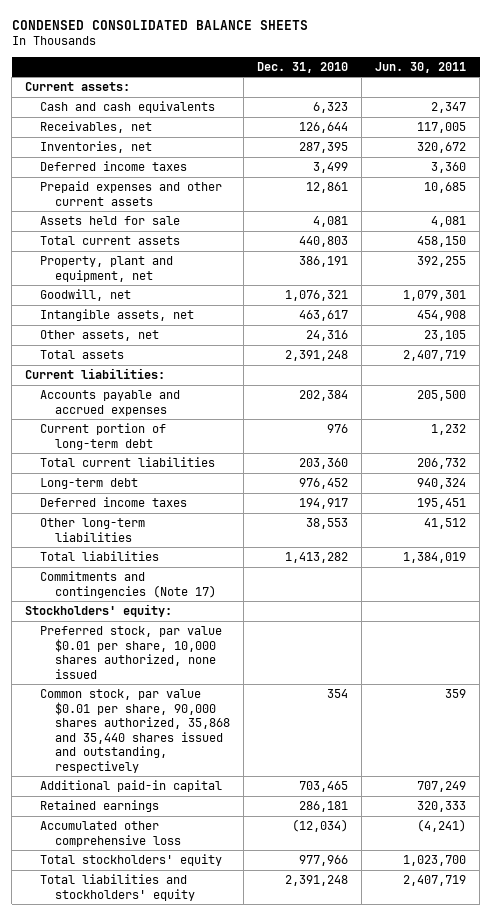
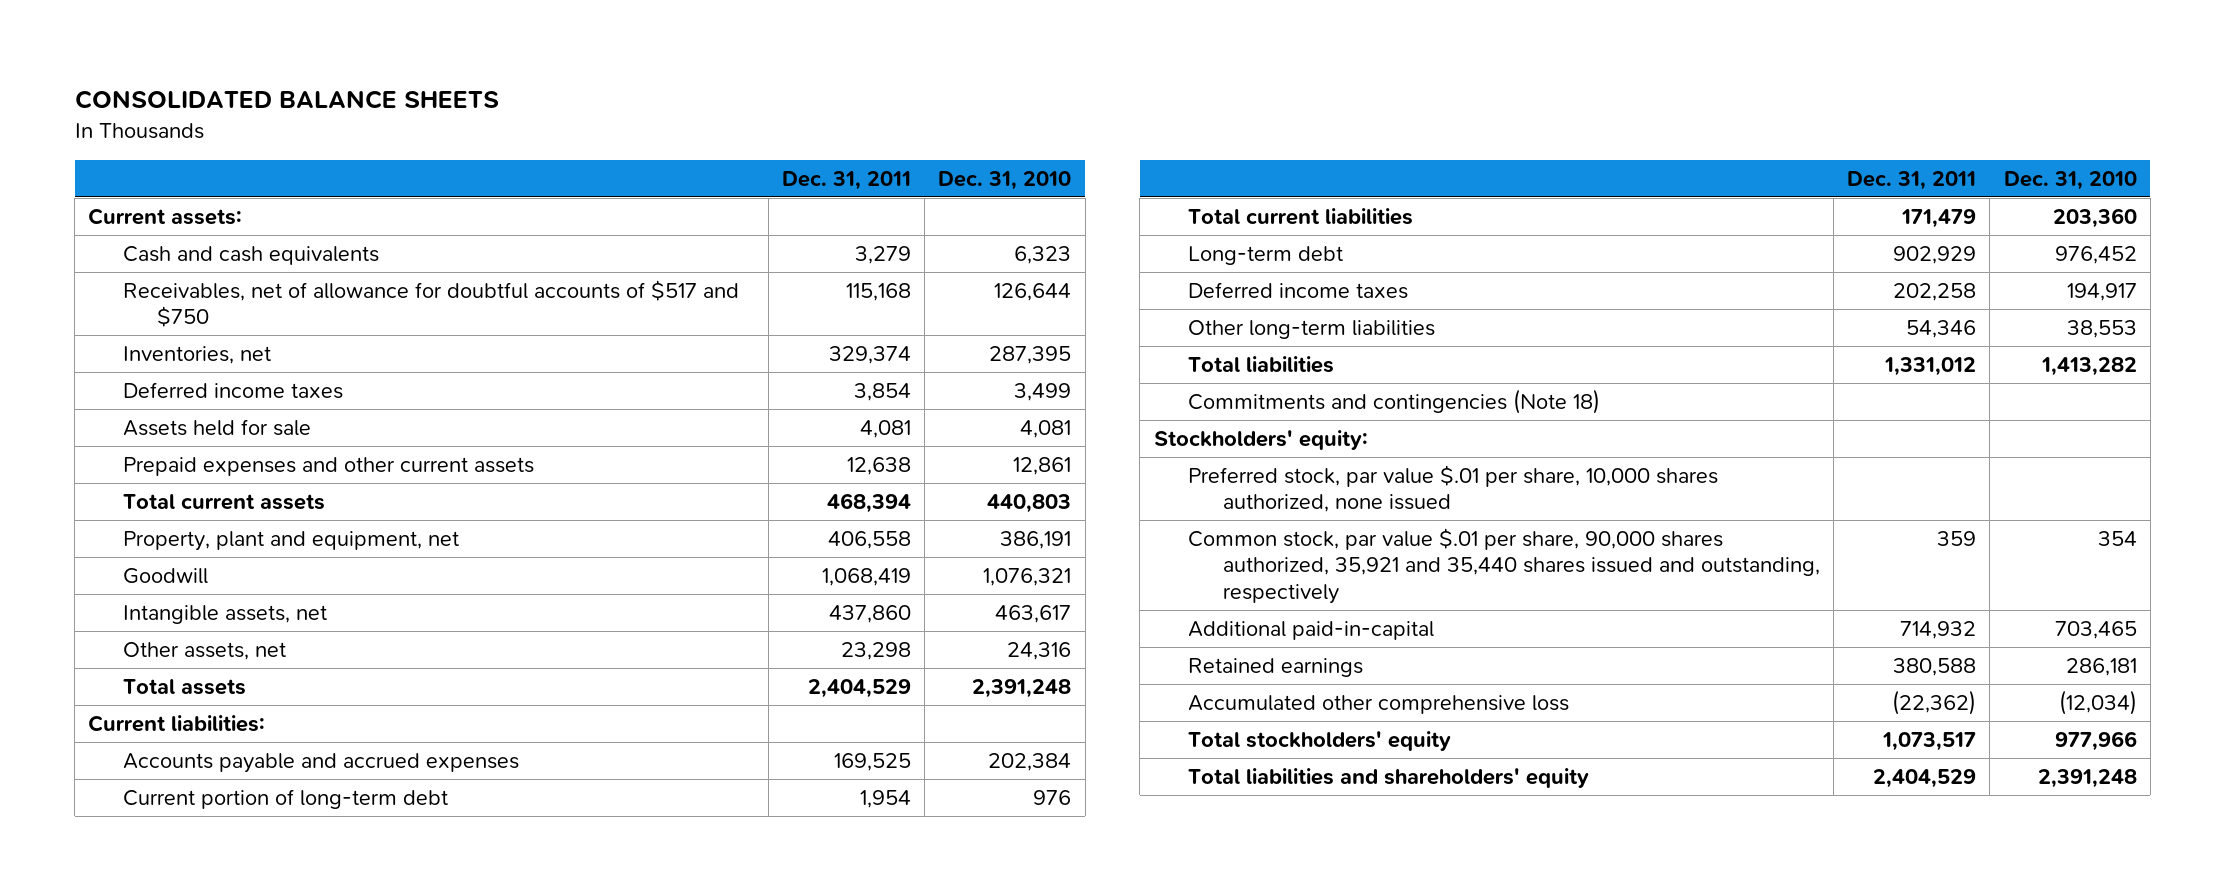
[11,19,308,30] CONDENSED CONSOLIDATED BALANCE SHEETS -> [74,90,499,110] CONSOLIDATED BALANCE SHEETS
[375,61,467,73] Jun. 30, 2011 -> none
none -> [781,170,911,190] Dec. 31, 2011
[39,121,152,134] Receivables, net -> [122,279,739,328] Receivables, net of allowance for doubtful accounts of $517 and $750
[39,181,222,206] Prepaid expenses and other current assets -> [122,456,534,476] Prepaid expenses and other current assets
[39,289,131,302] Goodwill, net -> [122,567,208,584] Goodwill
[39,571,216,598] Commitments and contingencies (Note 17) -> [1188,388,1601,414] Commitments and contingencies (Note 18)
[39,626,222,679] Preferred stock, par value $0.01 per share, 10,000 shares authorized, none issued -> [1188,464,1719,513] Preferred stock, par value $.01 per share, 10,000 shares authorized, none issued
[39,689,230,773] Common stock, par value $0.01 per share, 90,000 shares authorized, 35,868 and 35,440 shares issued and outstanding, respectively -> [1188,527,1820,604] Common stock, par value $.01 per share, 90,000 shares authorized, 35,921 and 35,440 shares issued and outstanding, respectively
[39,780,222,793] Additional paid-in capital -> [1188,620,1435,640] Additional paid-in-capital
[39,874,195,901] Total liabilities and stockholders' equity -> [1188,767,1590,788] Total liabilities and shareholders' equity

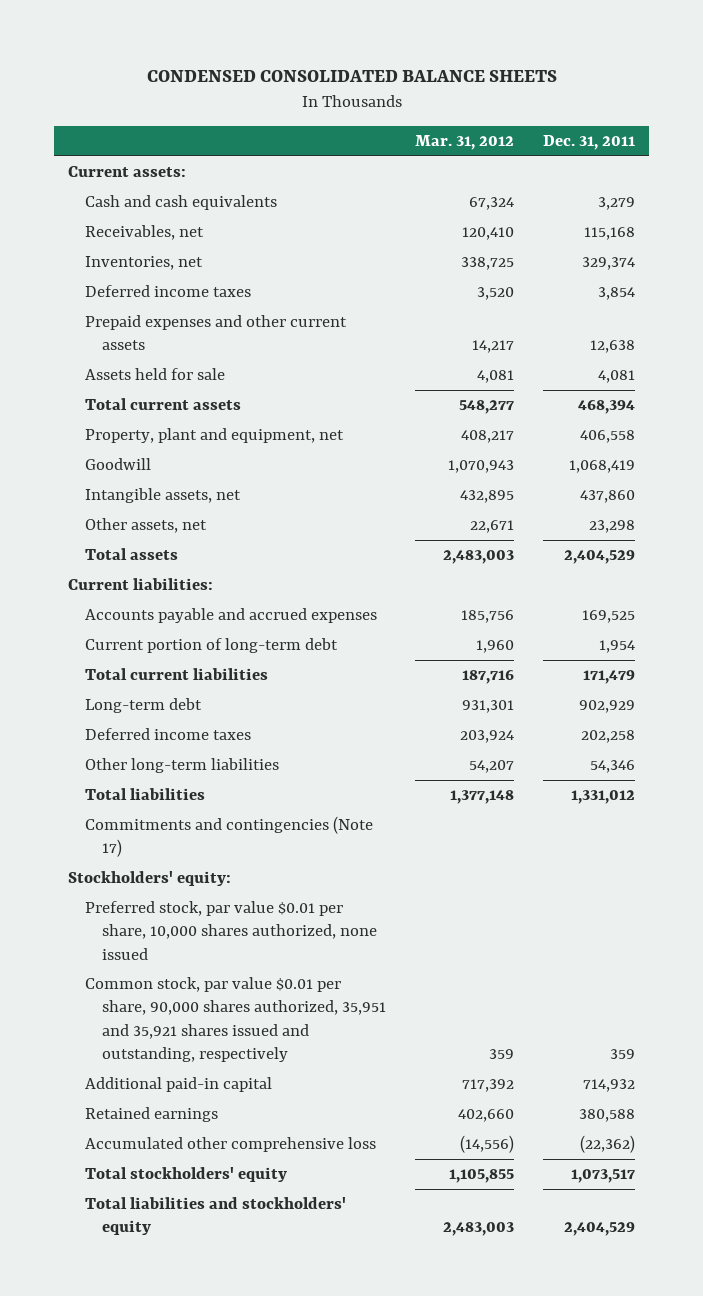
[74,90,499,110] CONSOLIDATED BALANCE SHEETS -> [146,70,557,83] CONDENSED CONSOLIDATED BALANCE SHEETS
[938,170,1072,190] Dec. 31, 2010 -> none
none -> [414,135,514,151] Mar. 31, 2012
[122,279,739,328] Receivables, net of allowance for doubtful accounts of $517 and $750 -> [85,225,205,241] Receivables, net
[122,418,311,436] Assets held for sale -> [85,368,226,381] Assets held for sale
[1188,388,1601,414] Commitments and contingencies (Note 18) -> [85,816,374,858] Commitments and contingencies (Note 17)
[1188,464,1719,513] Preferred stock, par value $.01 per share, 10,000 shares authorized, none issued -> [85,901,377,960] Preferred stock, par value $0.01 per share, 10,000 shares authorized, none issued
[1188,527,1820,604] Common stock, par value $.01 per share, 90,000 shares authorized, 35,921 and 35,440 shares issued and outstanding, respectively -> [85,977,386,1062] Common stock, par value $0.01 per share, 90,000 shares authorized, 35,951 and 35,921 shares issued and outstanding, respectively
[1188,620,1435,640] Additional paid-in-capital -> [85,1077,273,1093] Additional paid-in capital
[1188,767,1590,788] Total liabilities and shareholders' equity -> [85,1197,347,1236] Total liabilities and stockholders' equity

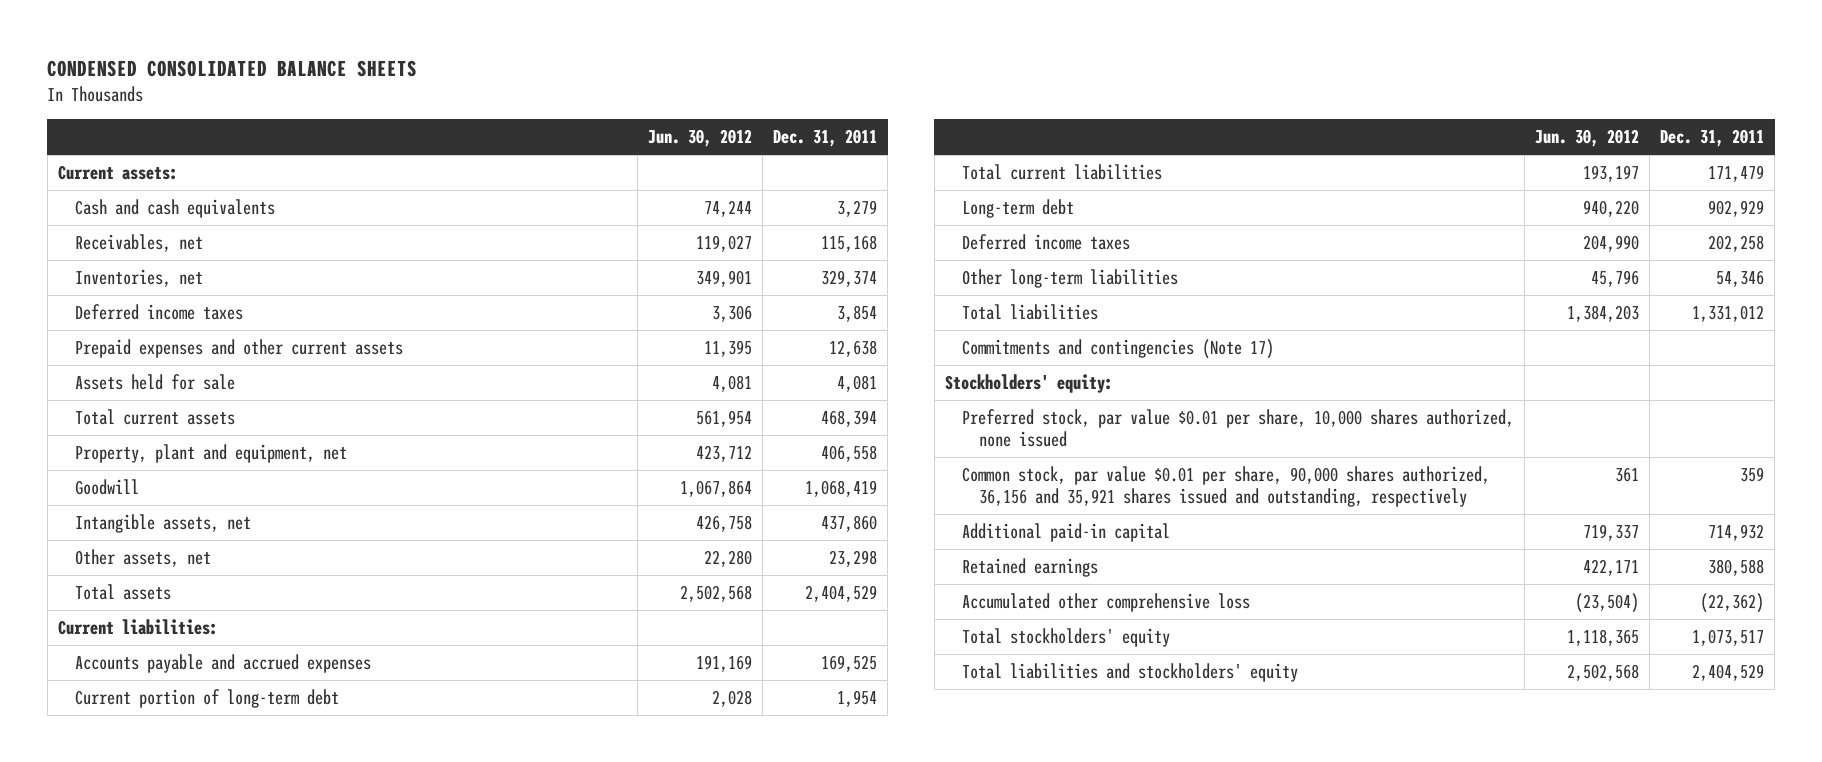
[414,135,514,151] Mar. 31, 2012 -> none
none -> [647,129,752,148] Jun. 30, 2012
[85,977,386,1062] Common stock, par value $0.01 per share, 90,000 shares authorized, 35,951 and 35,921 shares issued and outstanding, respectively -> [961,465,1490,507] Common stock, par value $0.01 per share, 90,000 shares authorized, 36,156 and 35,921 shares issued and outstanding, respectively

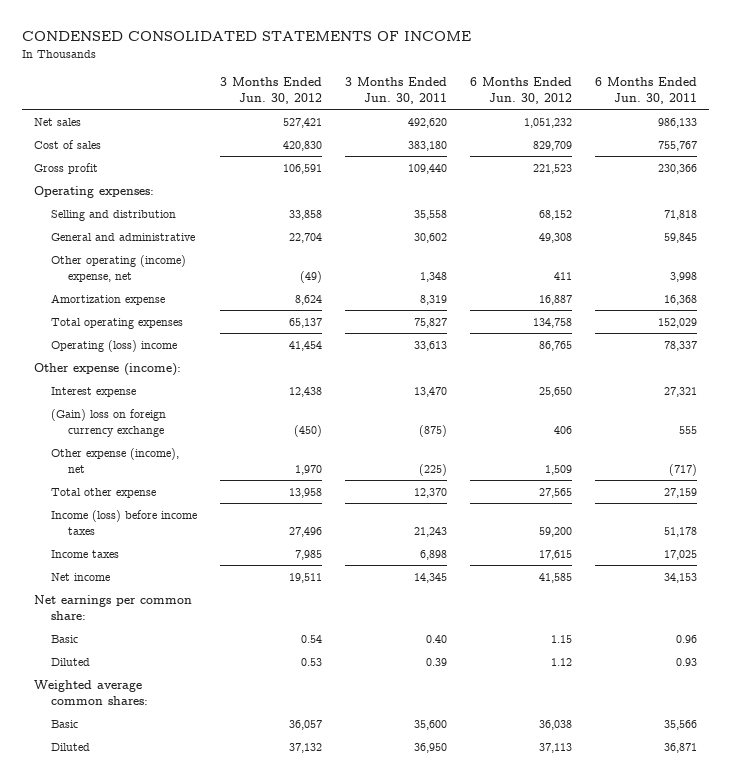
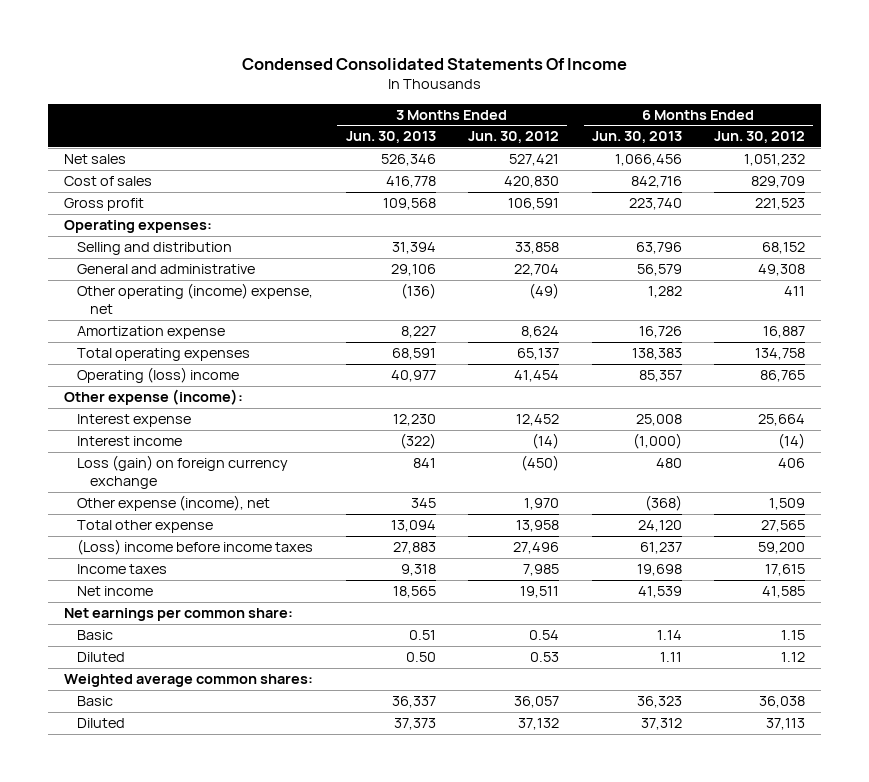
[22,31,472,42] CONDENSED CONSOLIDATED STATEMENTS OF INCOME -> [241,57,627,70] Condensed Consolidated Statements Of Income
[345,76,448,104] 3 Months Ended Jun. 30, 2011 -> none
[595,76,698,104] 6 Months Ended Jun. 30, 2011 -> none
none -> [345,131,436,144] Jun. 30, 2013
none -> [591,131,682,144] Jun. 30, 2013
[288,386,322,397] 12,438 -> [516,414,560,427] 12,452
[539,386,573,397] 25,650 -> [758,414,806,427] 25,664
none -> [77,436,183,447] Interest income
[50,408,166,437] (Gain) loss on foreign currency exchange -> [77,455,289,490] Loss (gain) on foreign currency exchange
[50,509,197,535] Income (loss) before income taxes -> [77,539,314,556] (Loss) income before income taxes

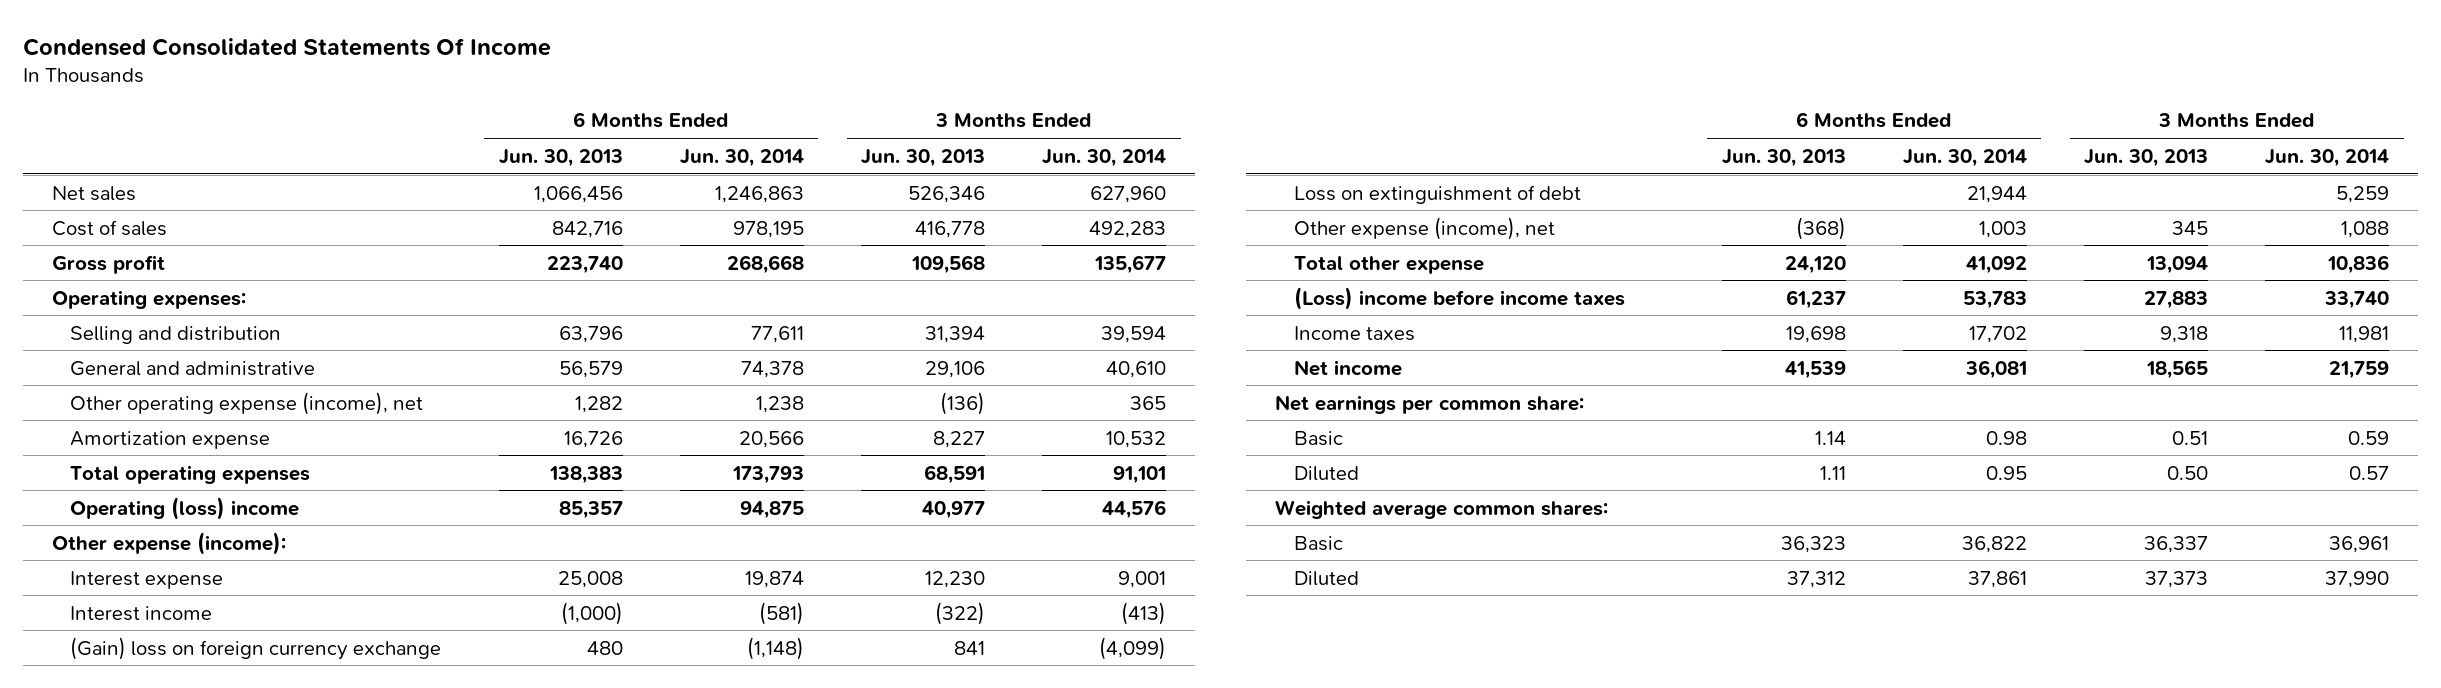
[468,131,560,144] Jun. 30, 2012 -> none
[714,131,806,144] Jun. 30, 2012 -> none
none -> [679,148,804,167] Jun. 30, 2014
none -> [1042,148,1167,167] Jun. 30, 2014
[77,283,314,315] Other operating (income) expense, net -> [70,391,424,415] Other operating expense (income), net
[77,455,289,490] Loss (gain) on foreign currency exchange -> [70,636,442,660] (Gain) loss on foreign currency exchange
none -> [1293,184,1581,204] Loss on extinguishment of debt

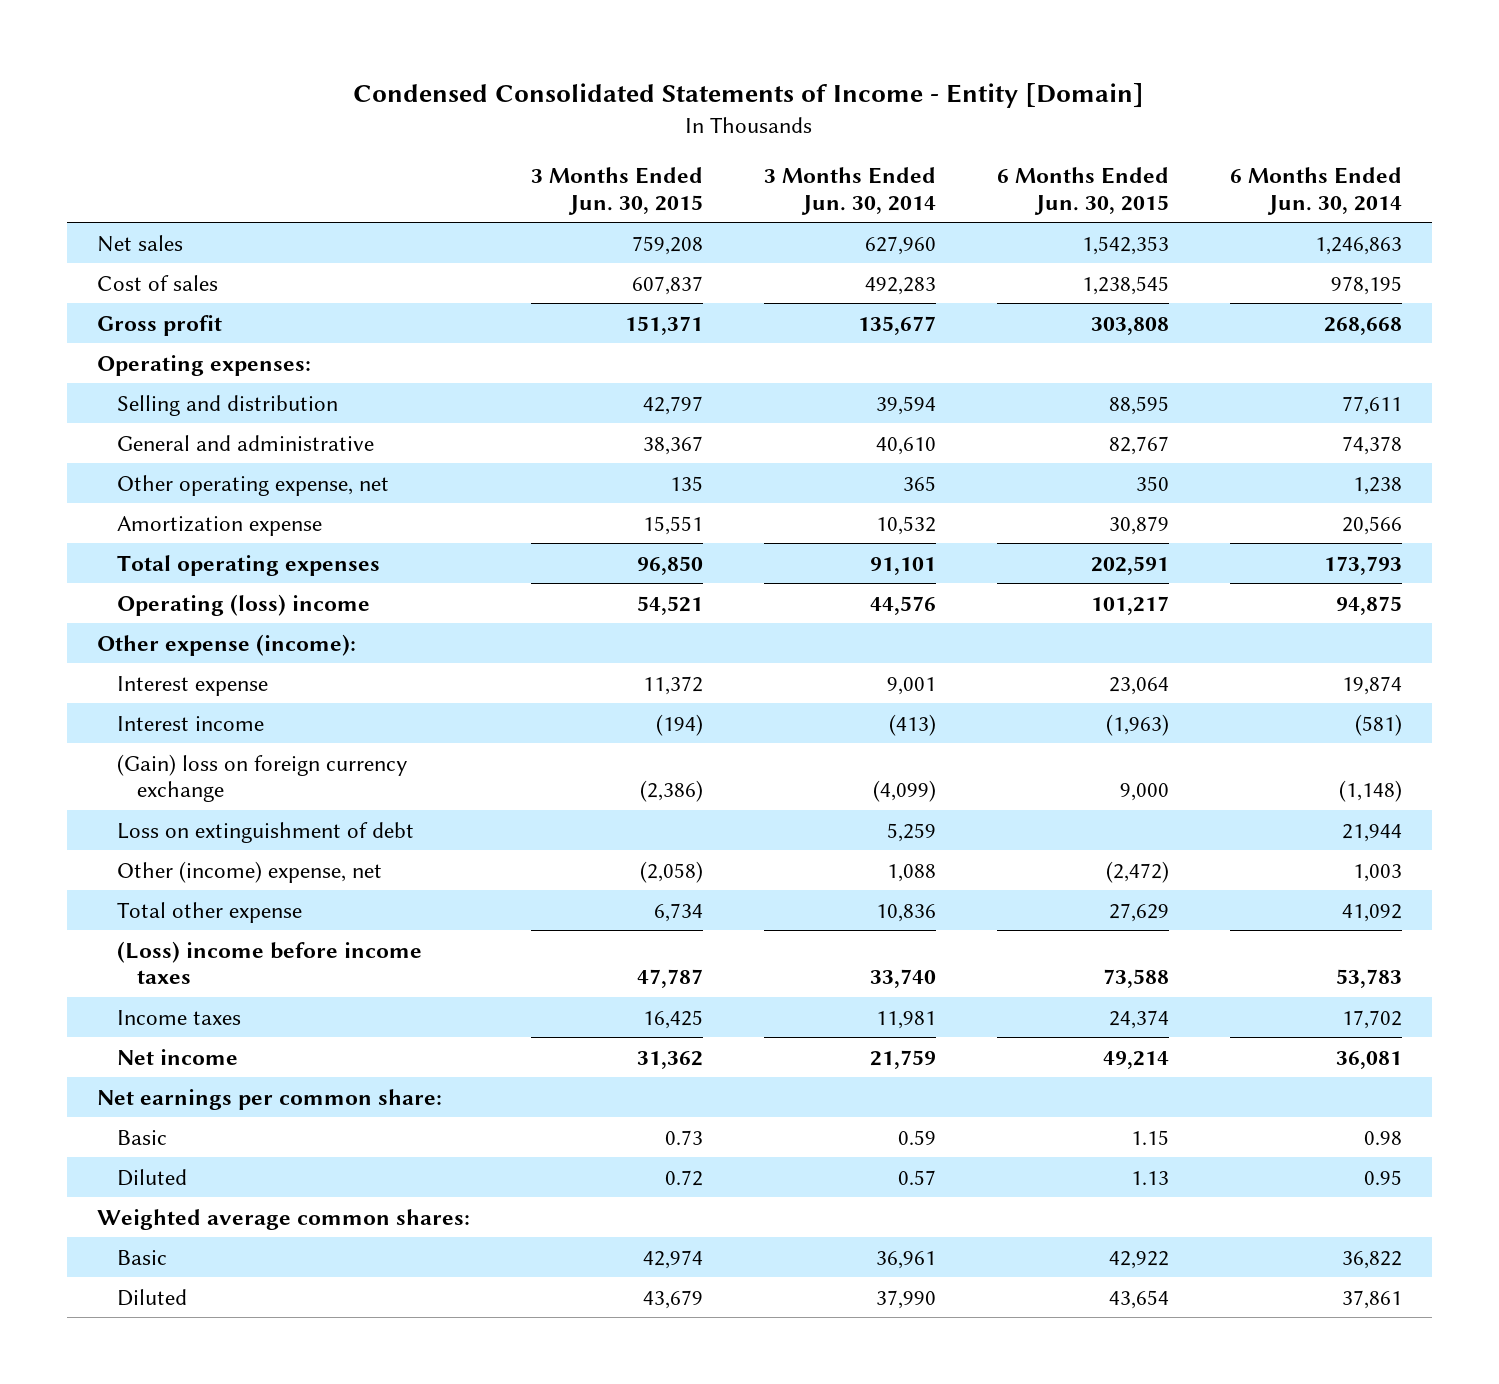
[22,37,551,56] Condensed Consolidated Statements Of Income -> [353,83,1145,109] Condensed Consolidated Statements of Income - Entity [Domain]
[498,148,623,167] Jun. 30, 2013 -> none
[861,148,986,167] Jun. 30, 2013 -> none
none -> [531,167,704,215] 3 Months Ended Jun. 30, 2015
none -> [996,167,1169,215] 6 Months Ended Jun. 30, 2015
[70,391,424,415] Other operating expense (income), net -> [116,474,389,496] Other operating expense, net
[1293,216,1555,240] Other expense (income), net -> [116,860,382,883] Other (income) expense, net

